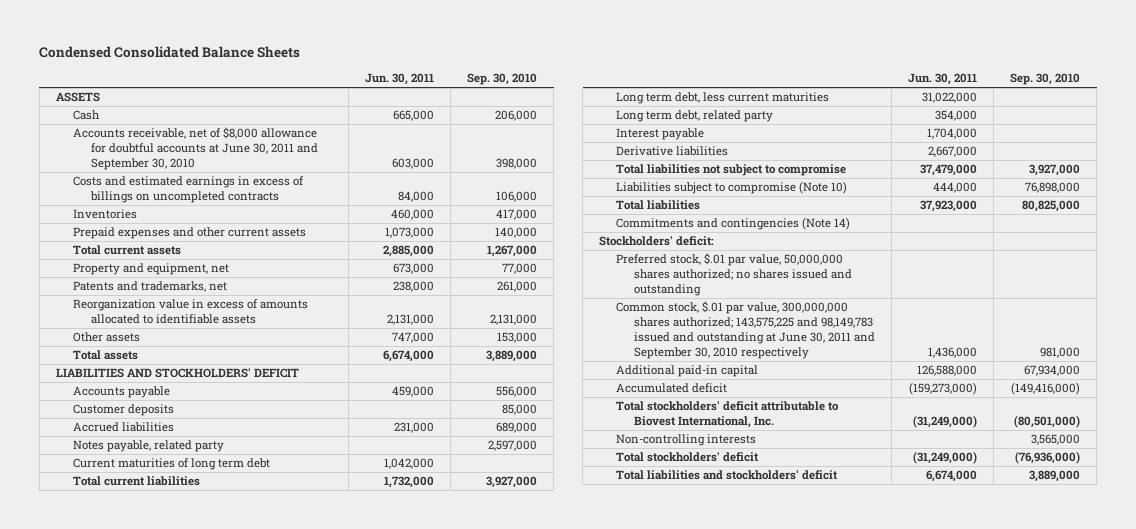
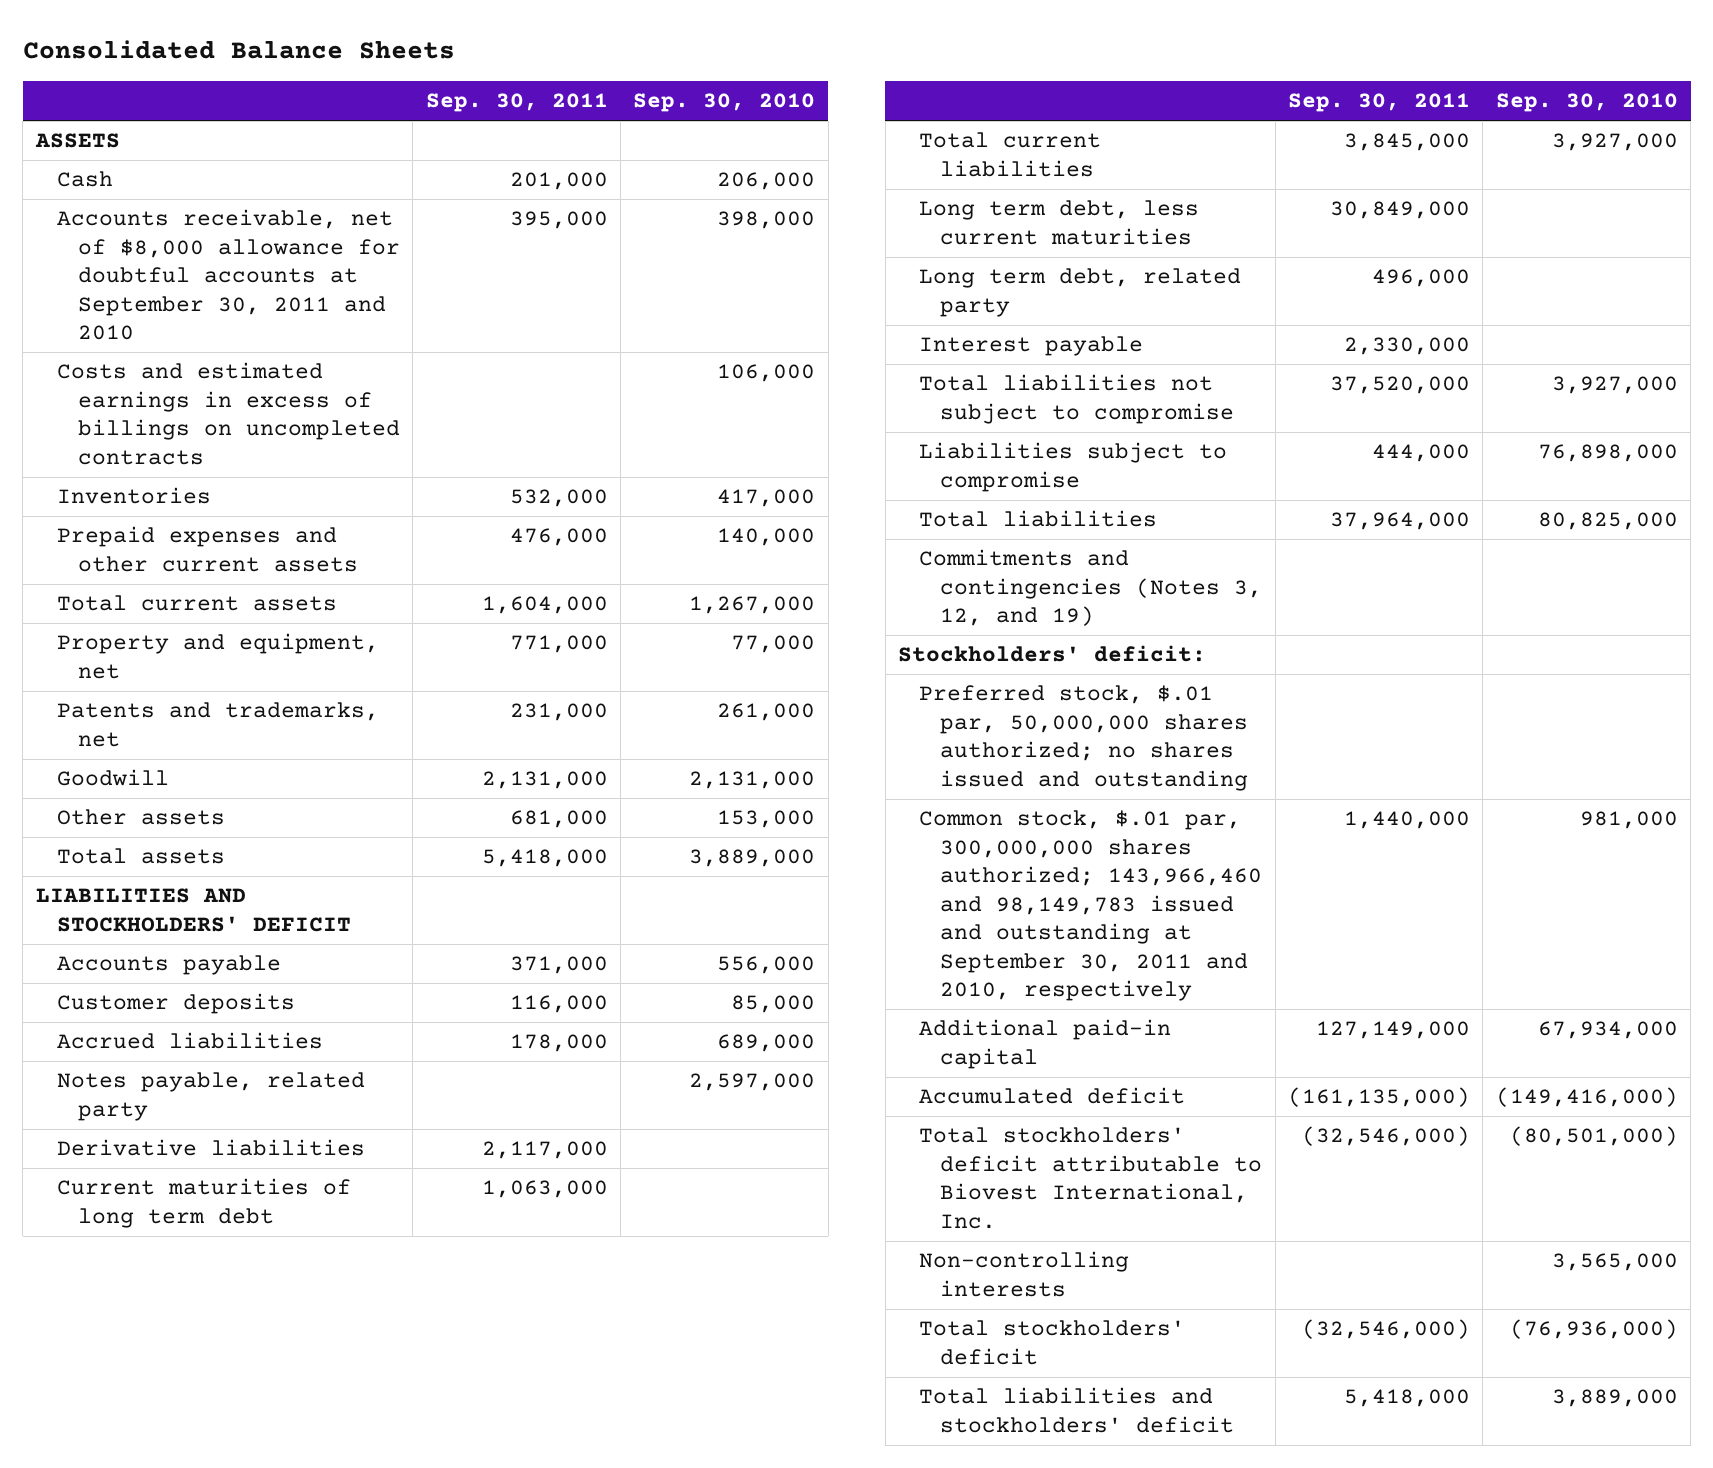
[39,46,301,59] Condensed Consolidated Balance Sheets -> [22,40,455,60] Consolidated Balance Sheets
[364,73,434,86] Jun. 30, 2011 -> none
none -> [425,93,608,113] Sep. 30, 2011
[73,127,318,170] Accounts receivable, net of $8,000 allowance for doubtful accounts at June 30, 2011 and September 30, 2010 -> [56,209,400,341] Accounts receivable, net of $8,000 allowance for doubtful accounts at September 30, 2011 and 2010
[73,299,309,325] Reorganization value in excess of amounts allocated to identifiable assets -> [56,769,169,787] Goodwill
[616,146,729,157] Derivative liabilities -> [56,1139,365,1157] Derivative liabilities
[616,181,848,195] Liabilities subject to compromise (Note 10) -> [919,442,1228,492] Liabilities subject to compromise
[616,217,851,231] Commitments and contingencies (Note 14) -> [919,549,1263,627] Commitments and contingencies (Notes 3, 12, and 19)
[616,253,852,296] Preferred stock, $.01 par value, 50,000,000 shares authorized; no shares issued and outstanding -> [919,685,1249,791] Preferred stock, $.01 par, 50,000,000 shares authorized; no shares issued and outstanding
[616,301,875,359] Common stock, $.01 par value, 300,000,000 shares authorized; 143,575,225 and 98,149,783 issued and outstanding at June 30, 2011 and September 30, 2010 respectively -> [919,810,1263,1002] Common stock, $.01 par, 300,000,000 shares authorized; 143,966,460 and 98,149,783 issued and outstanding at September 30, 2011 and 2010, respectively

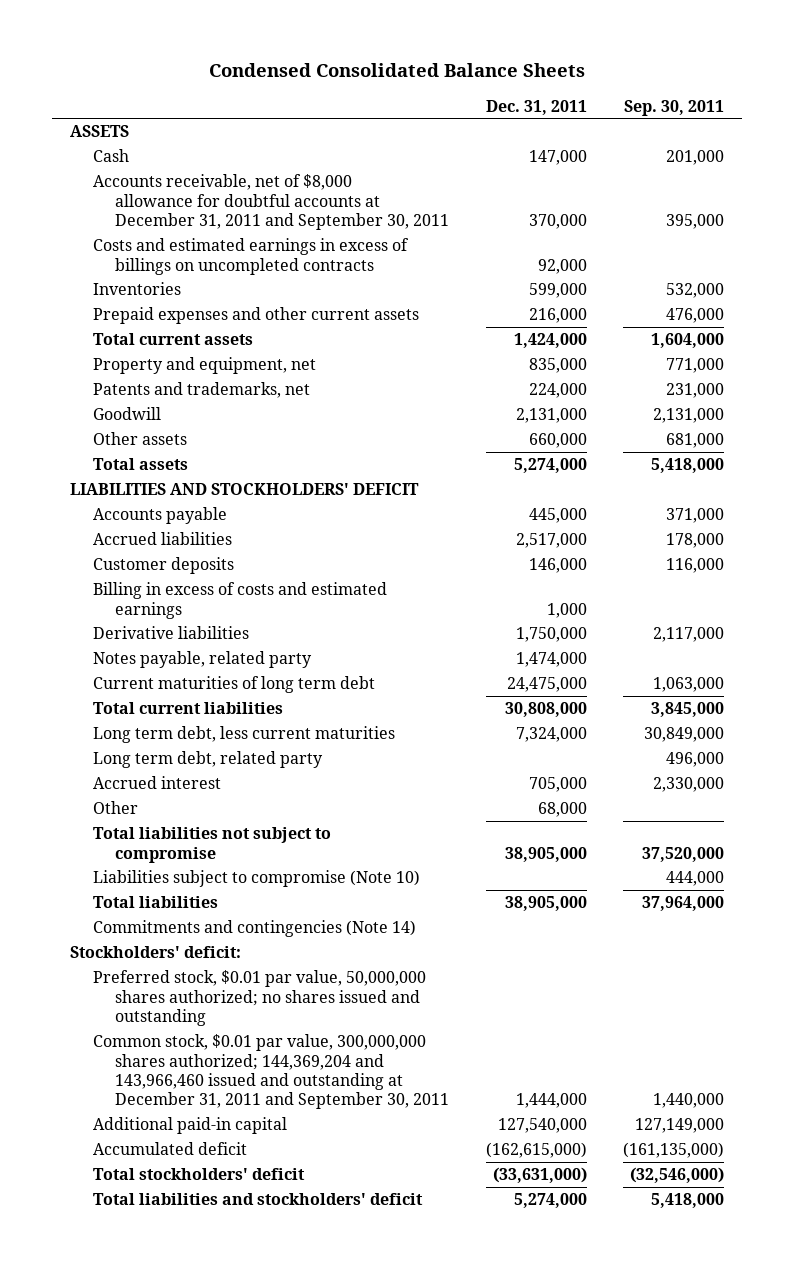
[22,40,455,60] Consolidated Balance Sheets -> [209,63,586,78] Condensed Consolidated Balance Sheets
[633,93,816,113] Sep. 30, 2010 -> none
none -> [485,99,587,115] Dec. 31, 2011
[56,209,400,341] Accounts receivable, net of $8,000 allowance for doubtful accounts at September 30, 2011 and 2010 -> [92,174,450,230] Accounts receivable, net of $8,000 allowance for doubtful accounts at December 31, 2011 and September 30, 2011
[56,993,295,1015] Customer deposits -> [92,557,234,575] Customer deposits
none -> [92,582,387,619] Billing in excess of costs and estimated earnings
[56,1072,365,1121] Notes payable, related party -> [92,651,312,669] Notes payable, related party
[919,336,1144,357] Interest payable -> [92,776,221,790] Accrued interest
none -> [92,801,138,815] Other
[919,442,1228,492] Liabilities subject to compromise -> [92,870,420,888] Liabilities subject to compromise (Note 10)
[919,549,1263,627] Commitments and contingencies (Notes 3, 12, and 19) -> [92,920,416,938] Commitments and contingencies (Note 14)
[919,685,1249,791] Preferred stock, $.01 par, 50,000,000 shares authorized; no shares issued and outstanding -> [92,970,426,1026] Preferred stock, $0.01 par value, 50,000,000 shares authorized; no shares issued and outstanding
[919,810,1263,1002] Common stock, $.01 par, 300,000,000 shares authorized; 143,966,460 and 98,149,783 issued and outstanding at September 30, 2011 and 2010, respectively -> [92,1034,450,1109] Common stock, $0.01 par value, 300,000,000 shares authorized; 144,369,204 and 143,966,460 issued and outstanding at December 31, 2011 and September 30, 2011
[919,1127,1263,1229] Total stockholders' deficit attributable to Biovest International, Inc. -> none
[919,1251,1130,1297] Non-controlling interests -> none

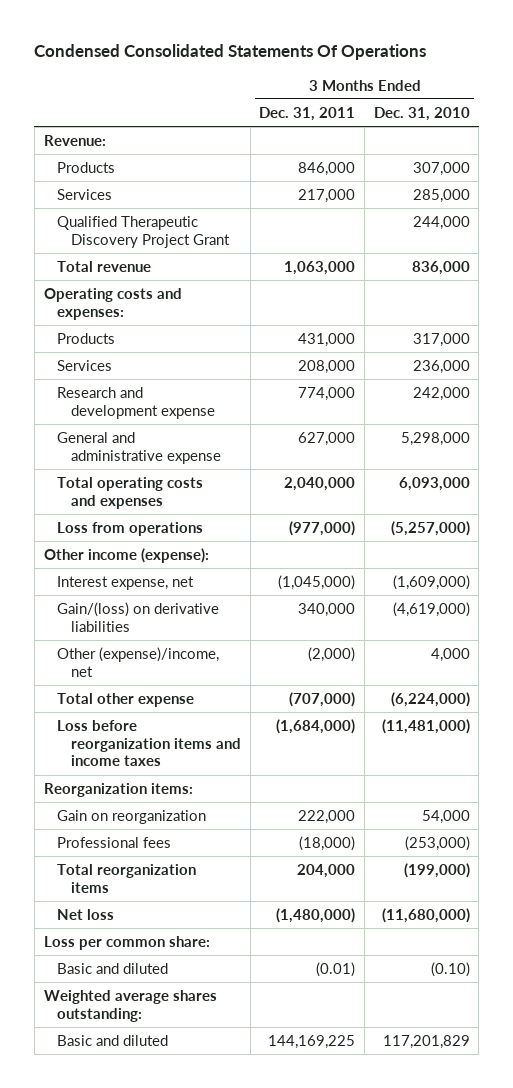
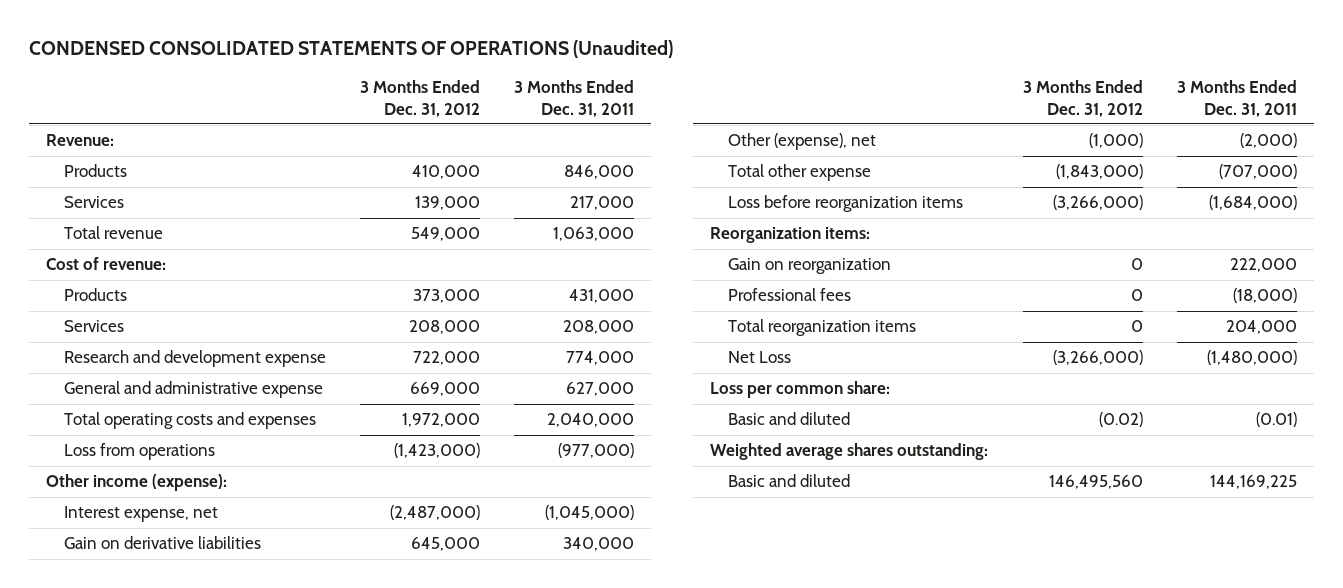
[34,44,427,61] Condensed Consolidated Statements Of Operations -> [28,40,673,59] CONDENSED CONSOLIDATED STATEMENTS OF OPERATIONS (Unaudited)
[373,106,470,121] Dec. 31, 2010 -> none
none -> [359,80,480,117] 3 Months Ended Dec. 31, 2012
[57,215,231,248] Qualified Therapeutic Discovery Project Grant -> none
[43,287,182,320] Operating costs and expenses: -> none
none -> [45,257,166,271] Cost of revenue:
[57,601,220,632] Gain/(loss) on derivative liabilities -> [63,536,261,550] Gain on derivative liabilities
[57,646,220,677] Other (expense)/income, net -> [727,133,876,151] Other (expense), net
[57,719,242,767] Loss before reorganization items and income taxes -> [727,195,963,213] Loss before reorganization items
[57,908,115,920] Net loss -> [727,351,791,364] Net Loss

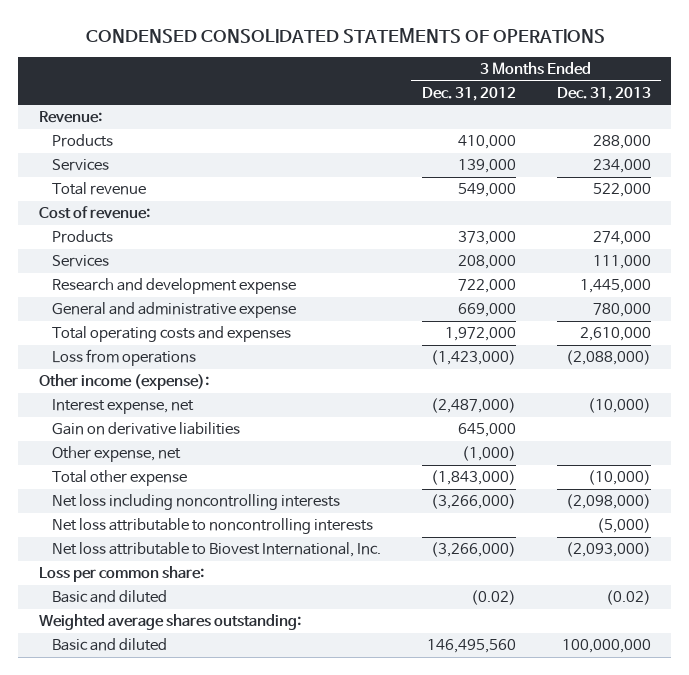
[28,40,673,59] CONDENSED CONSOLIDATED STATEMENTS OF OPERATIONS (Unaudited) -> [85,27,605,43] CONDENSED CONSOLIDATED STATEMENTS OF OPERATIONS
[513,80,634,117] 3 Months Ended Dec. 31, 2011 -> none
none -> [556,86,651,101] Dec. 31, 2013
[727,133,876,151] Other (expense), net -> [51,446,181,463] Other expense, net
[709,227,870,244] Reorganization items: -> none
[727,258,891,275] Gain on reorganization -> none
[727,288,851,302] Professional fees -> none
[727,319,916,337] Total reorganization items -> none
[727,195,963,213] Loss before reorganization items -> [51,494,340,511] Net loss including noncontrolling interests
none -> [51,518,373,535] Net loss attributable to noncontrolling interests
[727,351,791,364] Net Loss -> [51,542,381,558] Net loss attributable to Biovest International, Inc.

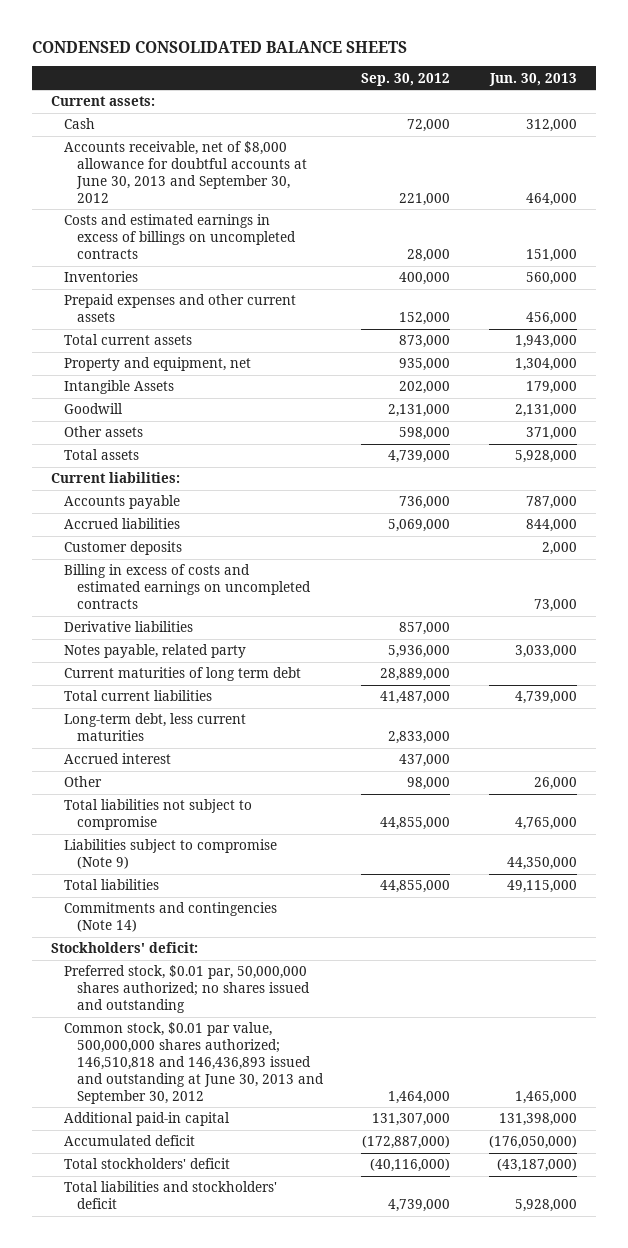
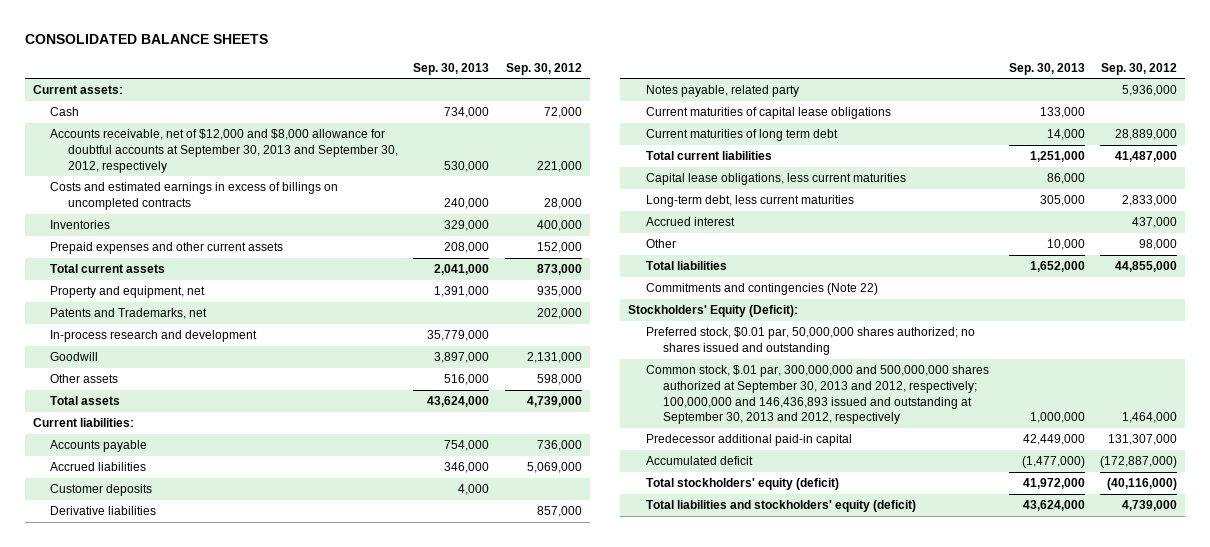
[32,41,408,54] CONDENSED CONSOLIDATED BALANCE SHEETS -> [25,34,269,45] CONSOLIDATED BALANCE SHEETS
[488,72,577,86] Jun. 30, 2013 -> none
none -> [413,62,490,75] Sep. 30, 2013
[64,141,308,203] Accounts receivable, net of $8,000 allowance for doubtful accounts at June 30, 2013 and September 30, 2012 -> [50,129,398,173] Accounts receivable, net of $12,000 and $8,000 allowance for doubtful accounts at September 30, 2013 and September 30, 2012, respectively
[64,380,175,395] Intangible Assets -> none
none -> [50,308,208,320] Patents and Trademarks, net
none -> [50,330,258,343] In-process research and development
[64,564,312,609] Billing in excess of costs and estimated earnings on uncompleted contracts -> none
none -> [645,107,891,120] Current maturities of capital lease obligations
none -> [645,173,906,186] Capital lease obligations, less current maturities
[64,799,253,831] Total liabilities not subject to compromise -> none
[64,839,278,870] Liabilities subject to compromise (Note 9) -> none
[64,902,278,933] Commitments and contingencies (Note 14) -> [645,283,878,296] Commitments and contingencies (Note 22)
[51,942,199,954] Stockholders' deficit: -> [627,305,798,318] Stockholders' Equity (Deficit):
[64,1022,325,1104] Common stock, $0.01 par value, 500,000,000 shares authorized; 146,510,818 and 146,436,893 issued and outstanding at June 30, 2013 and September 30, 2012 -> [645,365,989,425] Common stock, $.01 par, 300,000,000 and 500,000,000 shares authorized at September 30, 2013 and 2012, respectively; 100,000,000 and 146,436,893 issued and outstanding at September 30, 2013 and 2012, respectively
[64,1112,231,1127] Additional paid-in capital -> [645,434,852,447] Predecessor additional paid-in capital
[64,1158,231,1170] Total stockholders' deficit -> [645,478,839,491] Total stockholders' equity (deficit)
[64,1181,278,1210] Total liabilities and stockholders' deficit -> [645,500,916,513] Total liabilities and stockholders' equity (deficit)

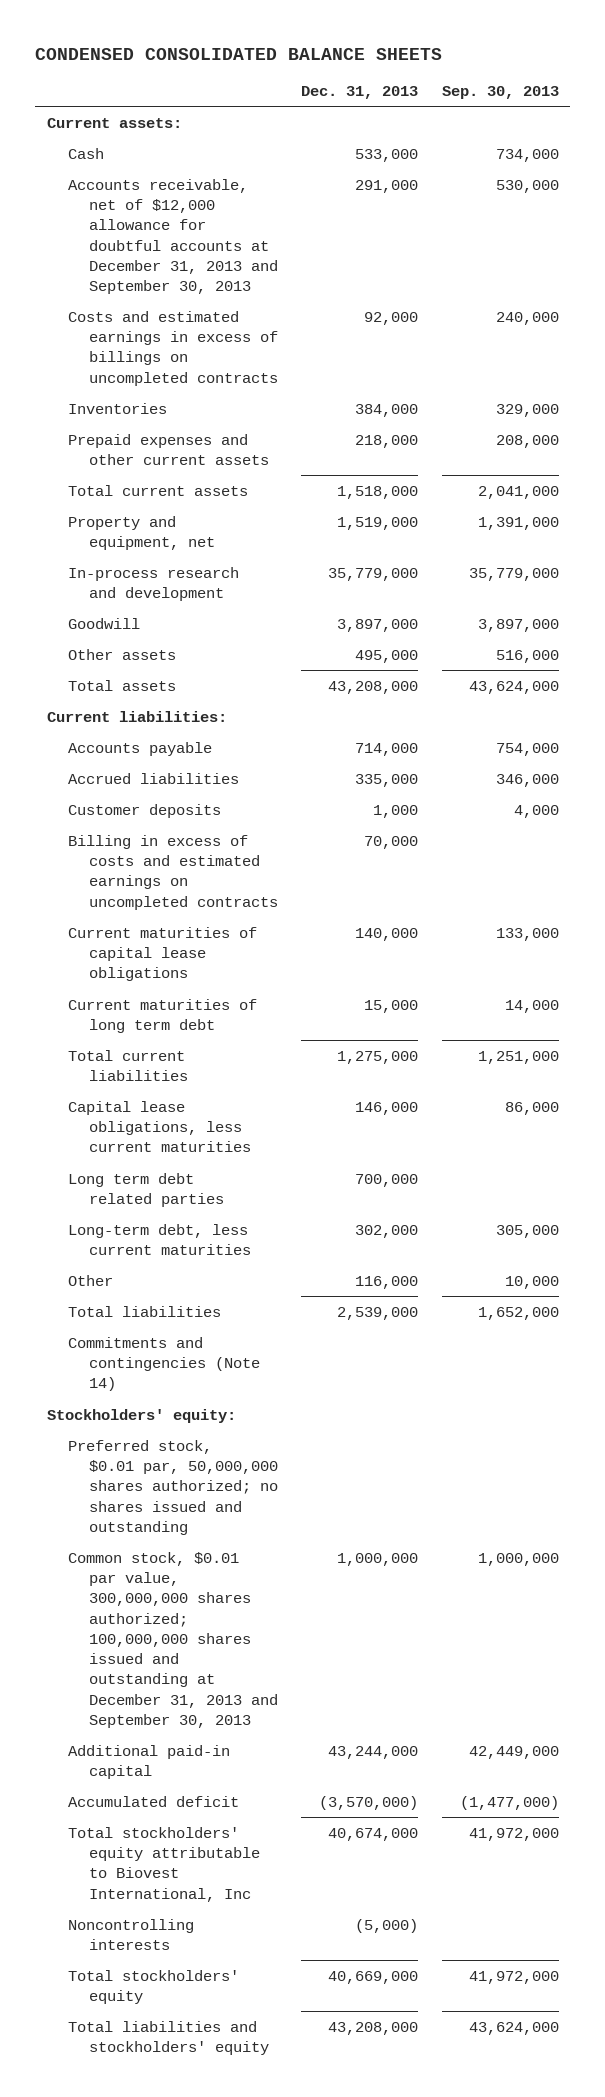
[25,34,269,45] CONSOLIDATED BALANCE SHEETS -> [35,47,443,60] CONDENSED CONSOLIDATED BALANCE SHEETS
[505,62,582,75] Sep. 30, 2012 -> none
none -> [301,85,419,99] Dec. 31, 2013
[50,129,398,173] Accounts receivable, net of $12,000 and $8,000 allowance for doubtful accounts at September 30, 2013 and September 30, 2012, respectively -> [67,178,278,295] Accounts receivable, net of $12,000 allowance for doubtful accounts at December 31, 2013 and September 30, 2013
[50,308,208,320] Patents and Trademarks, net -> none
[50,506,157,516] Derivative liabilities -> none
[645,85,799,98] Notes payable, related party -> none
none -> [67,834,278,910] Billing in excess of costs and estimated earnings on uncompleted contracts
none -> [67,1172,224,1207] Long term debt related parties
[645,217,735,227] Accrued interest -> none
[645,283,878,296] Commitments and contingencies (Note 22) -> [67,1336,260,1392] Commitments and contingencies (Note 14)
[627,305,798,318] Stockholders' Equity (Deficit): -> [46,1408,236,1423] Stockholders' equity:
[645,365,989,425] Common stock, $.01 par, 300,000,000 and 500,000,000 shares authorized at September 30, 2013 and 2012, respectively; 100,000,000 and 146,436,893 issued and outstanding at September 30, 2013 and 2012, respectively -> [67,1551,278,1728] Common stock, $0.01 par value, 300,000,000 shares authorized; 100,000,000 shares issued and outstanding at December 31, 2013 and September 30, 2013
[645,434,852,447] Predecessor additional paid-in capital -> [67,1744,230,1779] Additional paid-in capital
[645,478,839,491] Total stockholders' equity (deficit) -> [67,1826,260,1902] Total stockholders' equity attributable to Biovest International, Inc
none -> [67,1918,194,1950] Noncontrolling interests
none -> [67,1969,239,2004] Total stockholders' equity
[645,500,916,513] Total liabilities and stockholders' equity (deficit) -> [67,2020,269,2055] Total liabilities and stockholders' equity

